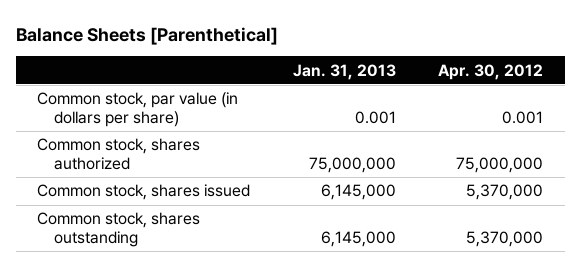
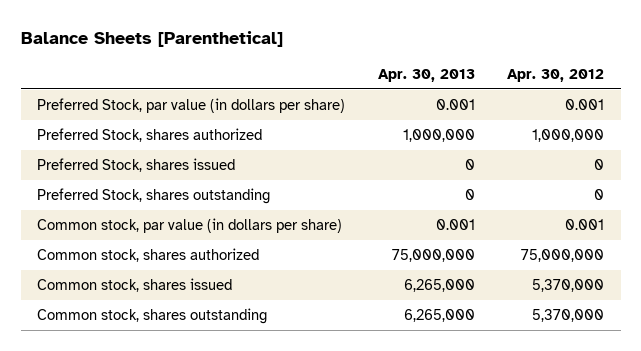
[292,63,396,80] Jan. 31, 2013 -> none
none -> [377,69,475,83] Apr. 30, 2013
none -> [36,98,345,114] Preferred Stock, par value (in dollars per share)
none -> [36,128,262,143] Preferred Stock, shares authorized
none -> [36,158,235,173] Preferred Stock, shares issued
none -> [36,188,270,205] Preferred Stock, shares outstanding

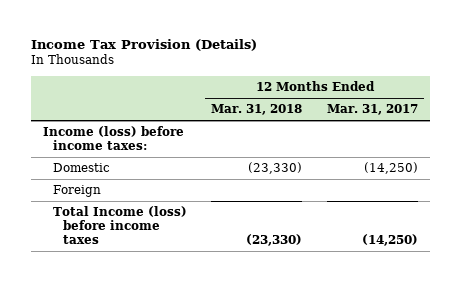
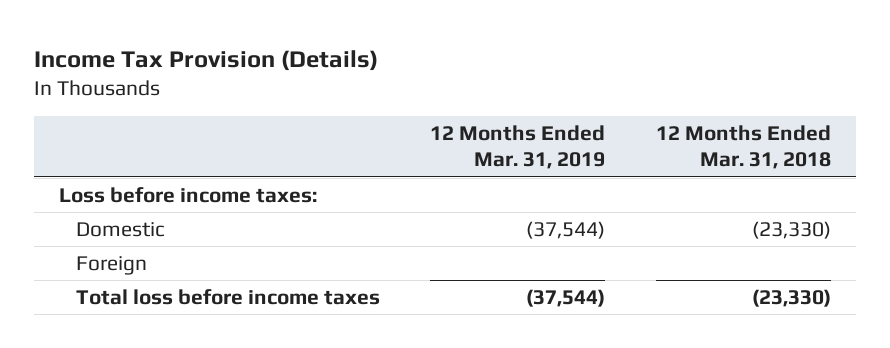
[326,104,418,116] Mar. 31, 2017 -> none
none -> [430,124,606,170] 12 Months Ended Mar. 31, 2019
[43,126,185,151] Income (loss) before income taxes: -> [59,186,318,203] Loss before income taxes:
[53,206,188,244] Total Income (loss) before income taxes -> [75,288,380,305] Total loss before income taxes

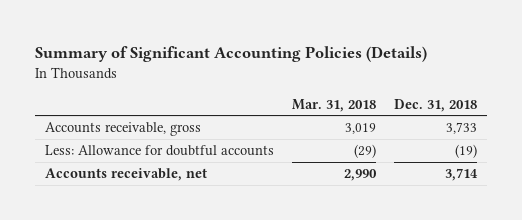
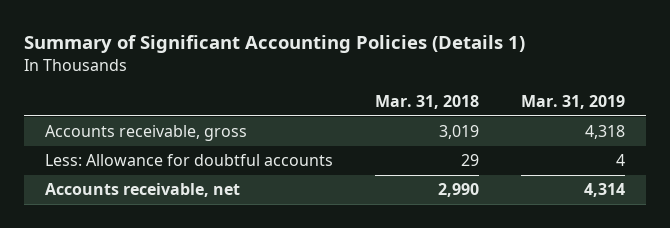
[35,45,428,62] Summary of Significant Accounting Policies (Details) -> [24,35,526,54] Summary of Significant Accounting Policies (Details 1)
[394,98,478,112] Dec. 31, 2018 -> none
none -> [520,94,625,109] Mar. 31, 2019
[353,144,376,159] (29) -> [460,154,479,167] 29

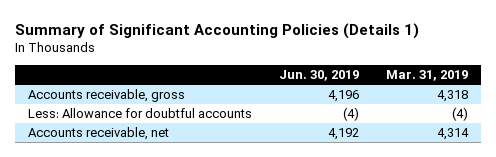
[374,94,479,109] Mar. 31, 2018 -> none
none -> [279,70,360,82] Jun. 30, 2019
[615,154,625,167] 4 -> [451,107,468,122] (4)

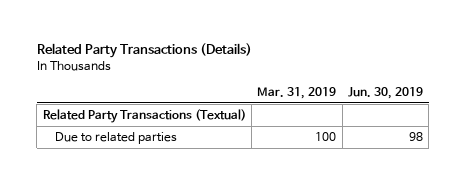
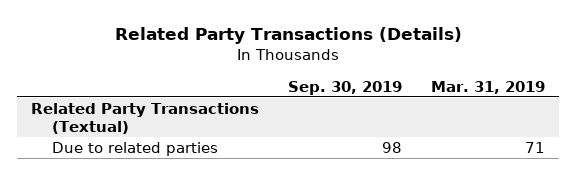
[348,87,424,100] Jun. 30, 2019 -> none
none -> [288,80,403,95] Sep. 30, 2019
[315,131,337,141] 100 -> [524,142,545,154] 71

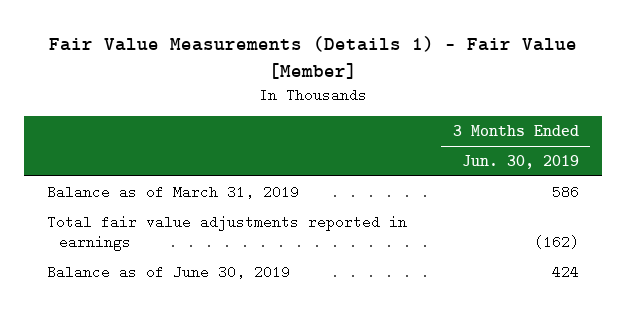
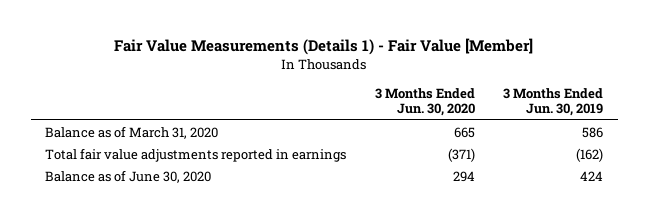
none -> [374,87,475,117] 3 Months Ended Jun. 30, 2020
[46,184,299,199] Balance as of March 31, 2019 -> [45,125,219,139] Balance as of March 31, 2020
[46,264,290,279] Balance as of June 30, 2019 -> [45,169,212,183] Balance as of June 30, 2020

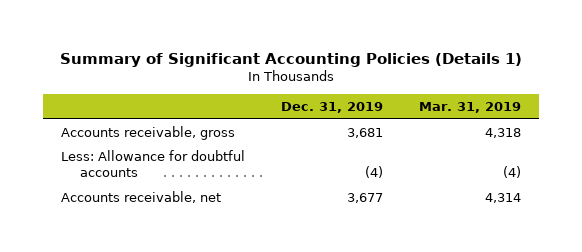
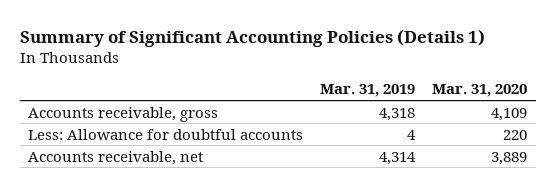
[281,102,384,114] Dec. 31, 2019 -> none
none -> [432,84,528,98] Mar. 31, 2020
[502,166,521,179] (4) -> [407,129,417,140] 4

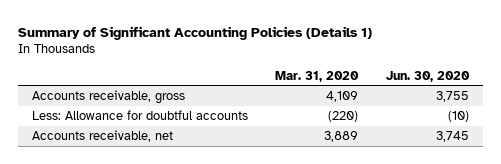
[320,84,416,98] Mar. 31, 2019 -> none
none -> [386,70,471,82] Jun. 30, 2020
[503,129,528,140] 220 -> [328,111,359,123] (220)

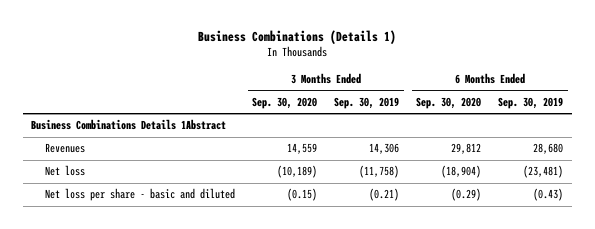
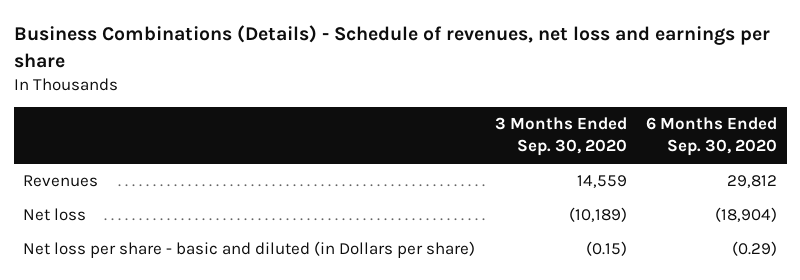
[198,29,397,44] Business Combinations (Details 1) -> [13,25,770,68] Business Combinations (Details) - Schedule of revenues, net loss and earnings per share
[334,96,400,109] Sep. 30, 2019 -> none
[498,96,564,109] Sep. 30, 2019 -> none
[31,119,227,131] Business Combinations Details 1Abstract -> none
[45,188,236,202] Net loss per share - basic and diluted -> [23,241,476,259] Net loss per share - basic and diluted (in Dollars per share)

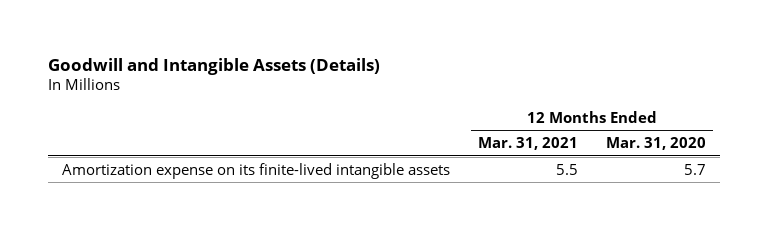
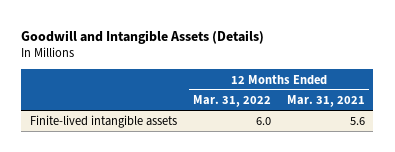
[606,137,707,151] Mar. 31, 2020 -> none
none -> [192,95,271,108] Mar. 31, 2022
[62,162,451,179] Amortization expense on its finite-lived intangible assets -> [29,115,177,129] Finite-lived intangible assets
[556,163,579,175] 5.5 -> [350,117,366,126] 5.6

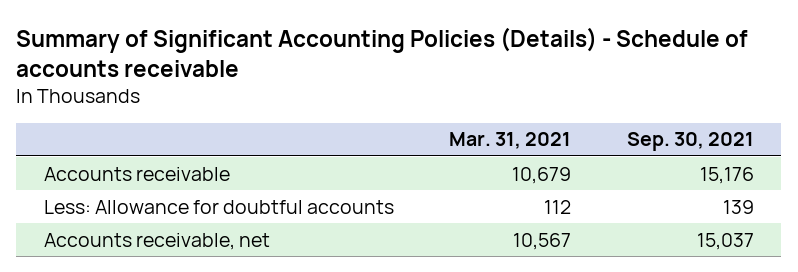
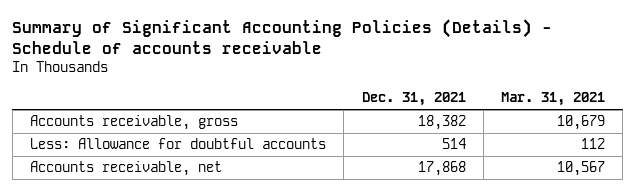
[626,132,754,152] Sep. 30, 2021 -> none
none -> [361,92,466,107] Dec. 31, 2021
[44,166,231,181] Accounts receivable -> [30,115,239,131] Accounts receivable, gross

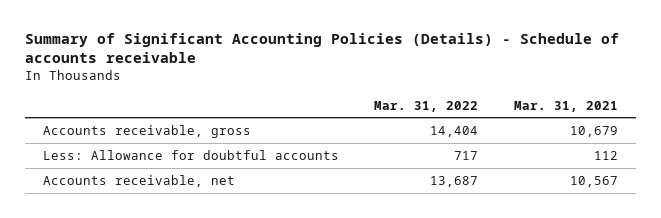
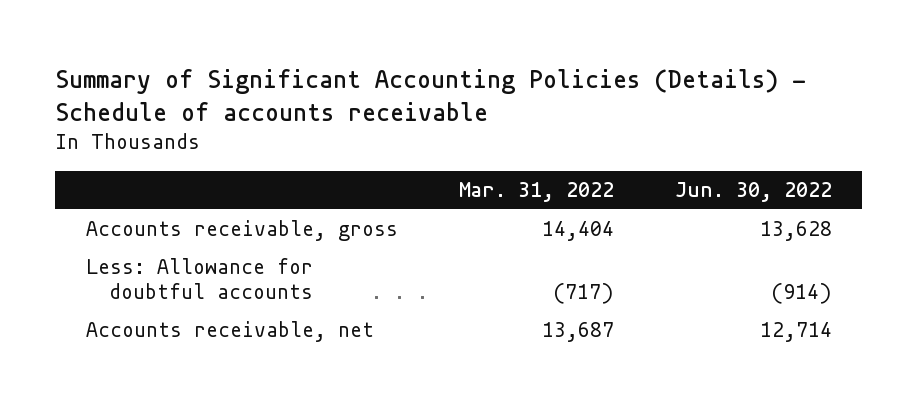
[514,100,619,112] Mar. 31, 2021 -> none
none -> [674,181,832,202] Jun. 30, 2022
[454,150,479,160] 717 -> [552,282,614,304] (717)

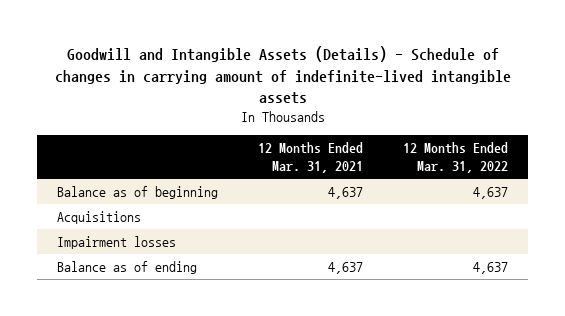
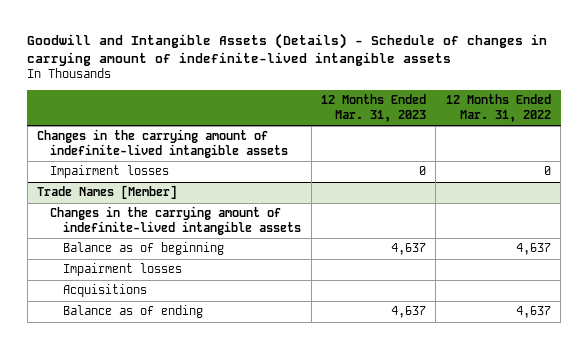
[258,142,364,173] 12 Months Ended Mar. 31, 2021 -> none
none -> [321,94,427,122] 12 Months Ended Mar. 31, 2023
none -> [37,129,289,159] Changes in the carrying amount of indefinite-lived intangible assets
none -> [50,165,170,179] Impairment losses
none -> [37,185,178,200] Trade Names [Member]
none -> [50,206,302,236] Changes in the carrying amount of indefinite-lived intangible assets
[57,211,142,225] Acquisitions -> none
none -> [63,284,148,298] Acquisitions

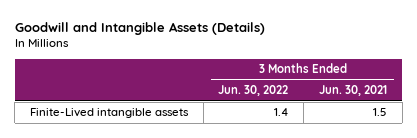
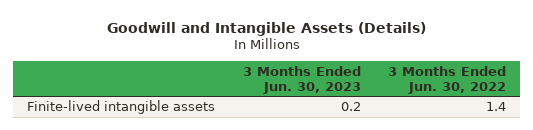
[318,85,387,97] Jun. 30, 2021 -> none
none -> [242,65,361,95] 3 Months Ended Jun. 30, 2023
[29,108,189,119] Finite-Lived intangible assets -> [27,100,216,115] Finite-lived intangible assets

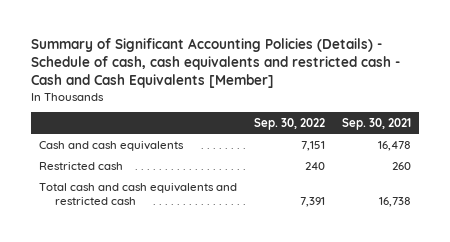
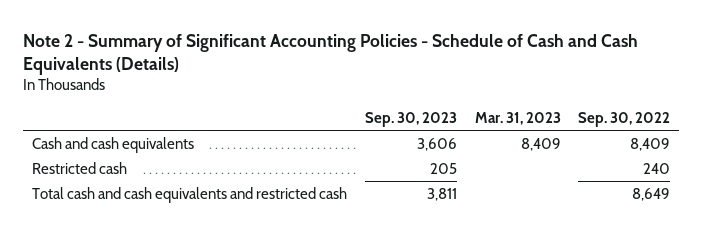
[30,37,400,88] Summary of Significant Accounting Policies (Details) - Schedule of cash, cash equivalents and restricted cash - Cash and Cash Equivalents [Member] -> [23,33,639,75] Note 2 - Summary of Significant Accounting Policies - Schedule of Cash and Cash Equivalents (Details)
[341,117,411,130] Sep. 30, 2021 -> none
none -> [364,112,457,128] Sep. 30, 2023
none -> [474,112,561,126] Mar. 31, 2023
[301,140,326,151] 7,151 -> [630,137,671,151] 8,409
[300,196,326,207] 7,391 -> [632,187,671,201] 8,649

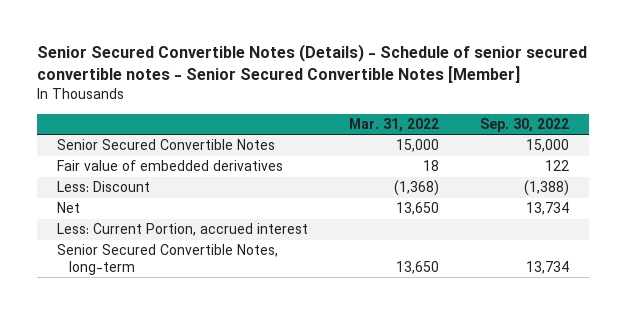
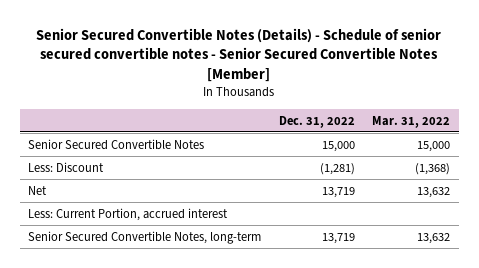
[479,117,569,132] Sep. 30, 2022 -> none
none -> [278,115,355,128] Dec. 31, 2022
[57,160,284,172] Fair value of embedded derivatives -> none
[395,202,439,216] 13,650 -> [417,186,451,198] 13,632
[395,260,439,274] 13,650 -> [417,232,451,244] 13,632

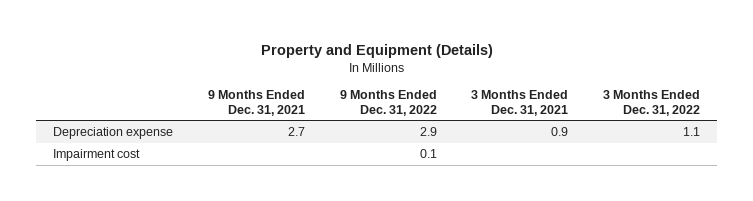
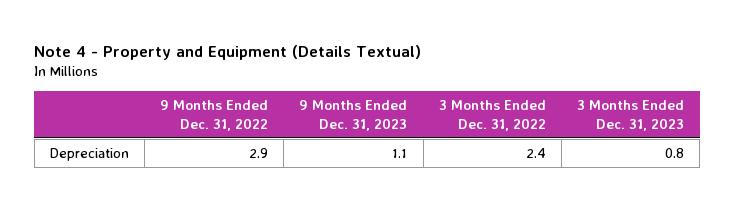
[260,44,493,59] Property and Equipment (Details) -> [34,44,422,60] Note 4 - Property and Equipment (Details Textual)
[208,90,306,116] 9 Months Ended Dec. 31, 2021 -> none
[471,90,569,116] 3 Months Ended Dec. 31, 2021 -> none
none -> [299,99,408,131] 9 Months Ended Dec. 31, 2023
none -> [577,99,685,131] 3 Months Ended Dec. 31, 2023
[53,149,141,162] Impairment cost -> none
[53,127,174,140] Depreciation expense -> [49,147,129,161] Depreciation
[683,127,701,137] 1.1 -> [525,147,546,158] 2.4

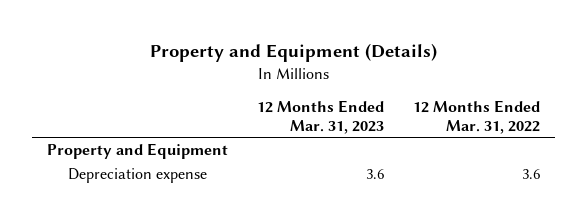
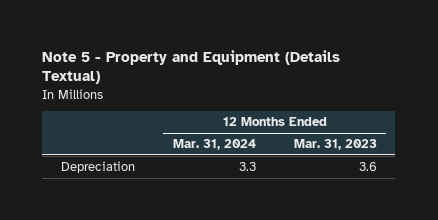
[149,43,437,63] Property and Equipment (Details) -> [42,49,341,85] Note 5 - Property and Equipment (Details Textual)
[413,99,541,134] 12 Months Ended Mar. 31, 2022 -> none
none -> [172,139,256,151] Mar. 31, 2024
[47,143,229,160] Property and Equipment -> none
[67,168,207,184] Depreciation expense -> [61,161,136,174] Depreciation

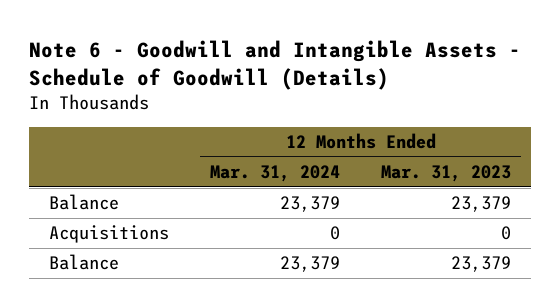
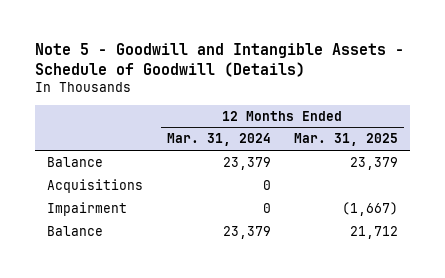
[29,39,522,90] Note 6 - Goodwill and Intangible Assets - Schedule of Goodwill (Details) -> [35,43,405,77] Note 5 - Goodwill and Intangible Assets - Schedule of Goodwill (Details)
[380,164,511,182] Mar. 31, 2023 -> none
none -> [294,133,399,147] Mar. 31, 2025
none -> [47,201,128,216] Impairment

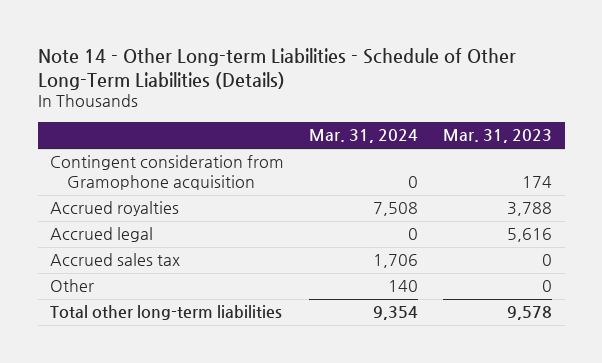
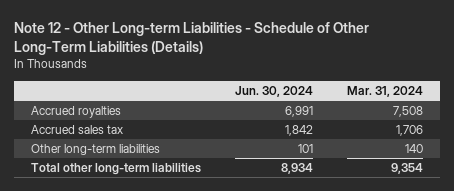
[37,47,516,90] Note 14 - Other Long-term Liabilities - Schedule of Other Long-Term Liabilities (Details) -> [14,22,370,56] Note 12 - Other Long-term Liabilities - Schedule of Other Long-Term Liabilities (Details)
[443,129,553,144] Mar. 31, 2023 -> none
none -> [235,85,314,97] Jun. 30, 2024
[50,155,285,191] Contingent consideration from Gramophone acquisition -> none
[50,227,154,243] Accrued legal -> none
[50,279,95,293] Other -> [31,144,161,156] Other long-term liabilities

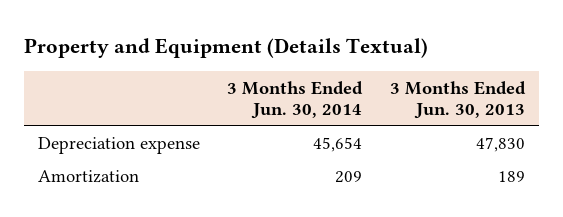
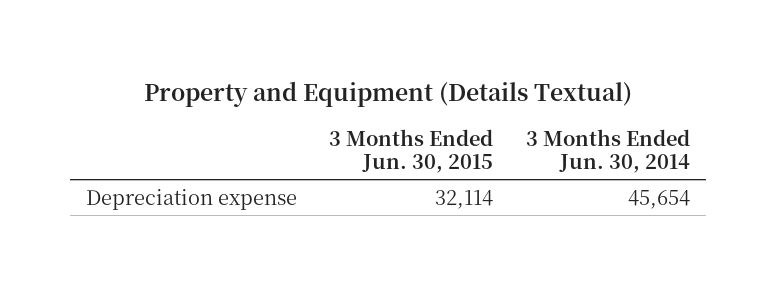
[389,80,526,120] 3 Months Ended Jun. 30, 2013 -> none
none -> [329,128,494,173] 3 Months Ended Jun. 30, 2015
[38,170,140,184] Amortization -> none

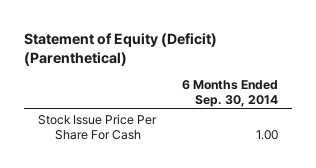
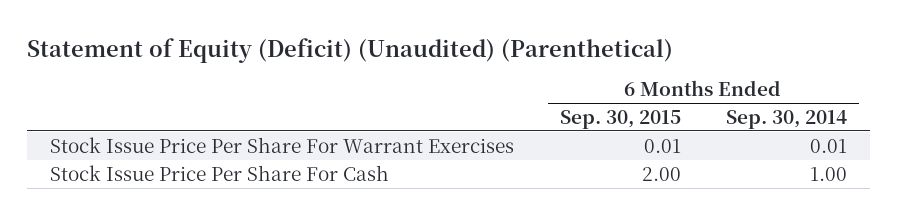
[24,32,218,66] Statement of Equity (Deficit) (Parenthetical) -> [27,37,674,63] Statement of Equity (Deficit) (Unaudited) (Parenthetical)
none -> [559,109,681,129] Sep. 30, 2015
none -> [50,136,515,153] Stock Issue Price Per Share For Warrant Exercises

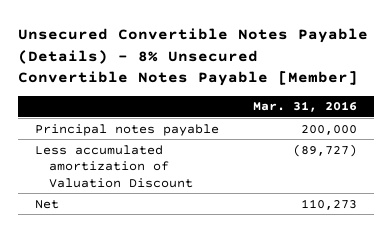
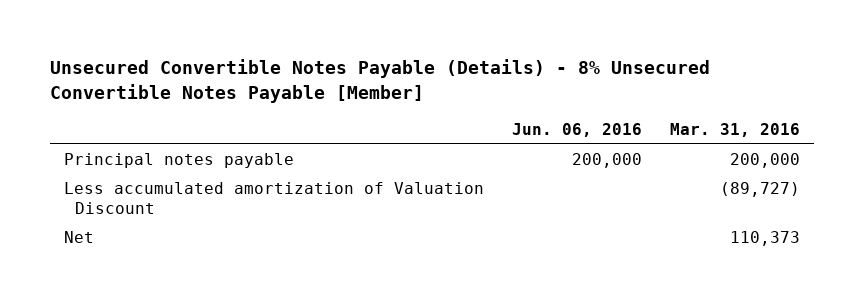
none -> [511,122,642,137] Jun. 06, 2016
[301,198,358,210] 110,273 -> [729,231,800,247] 110,373

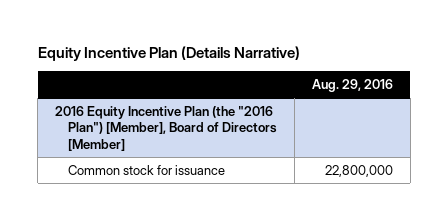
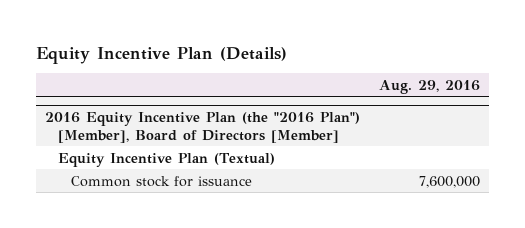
[37,45,300,61] Equity Incentive Plan (Details Narrative) -> [35,46,287,64] Equity Incentive Plan (Details)
none -> [58,152,276,167] Equity Incentive Plan (Textual)
[324,164,393,177] 22,800,000 -> [419,175,481,188] 7,600,000

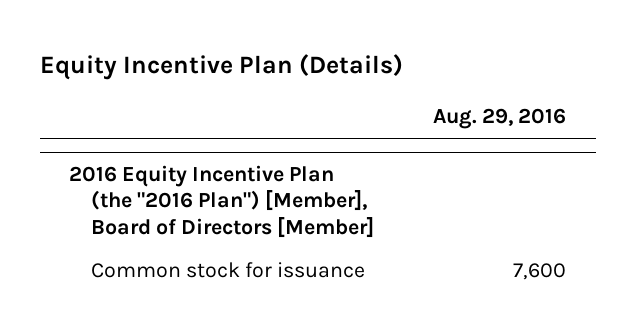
[58,152,276,167] Equity Incentive Plan (Textual) -> none
[419,175,481,188] 7,600,000 -> [512,263,566,281] 7,600

